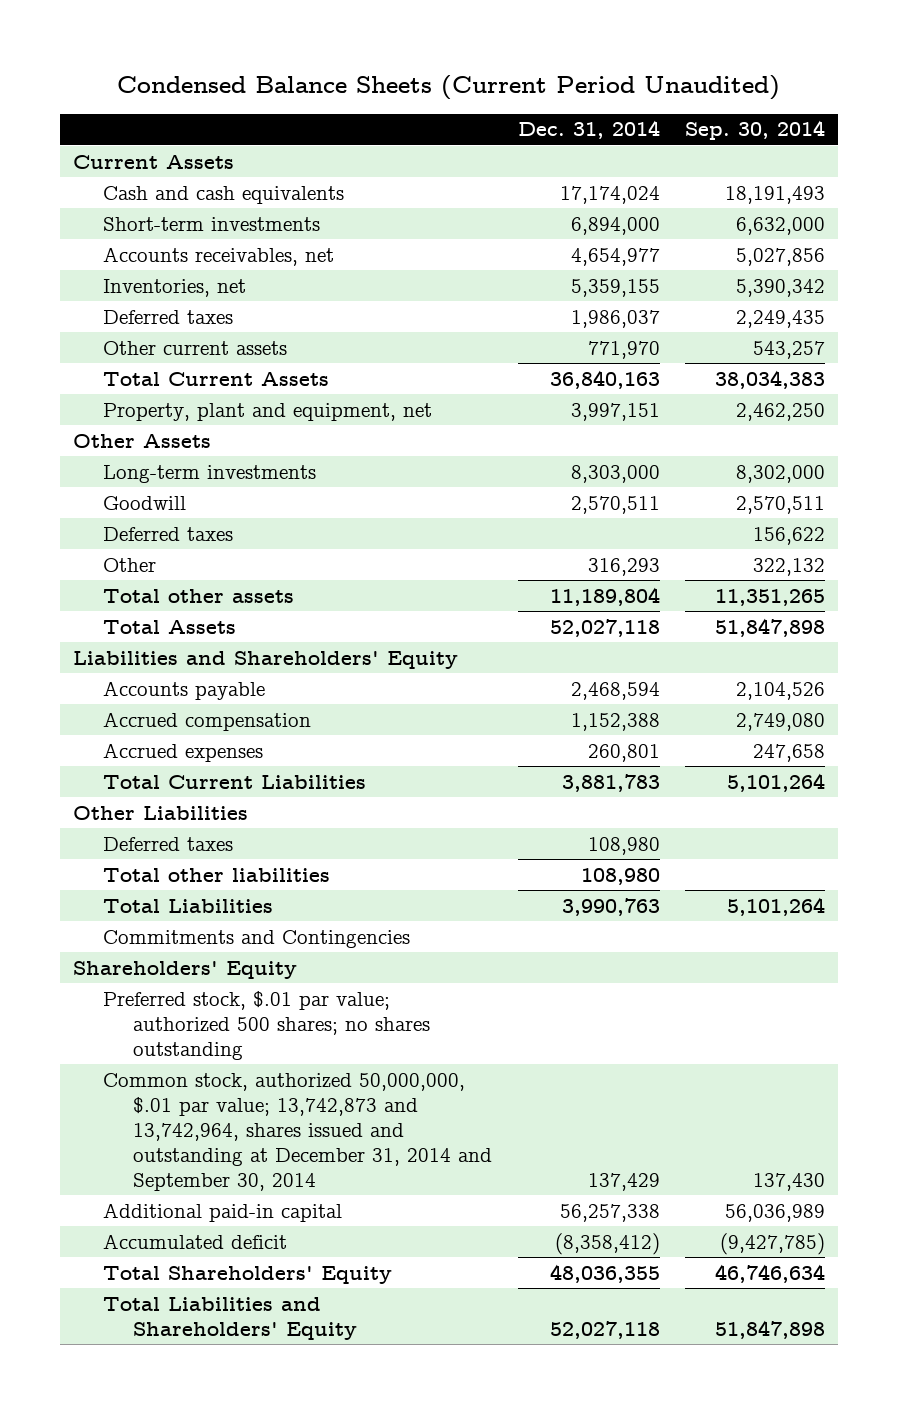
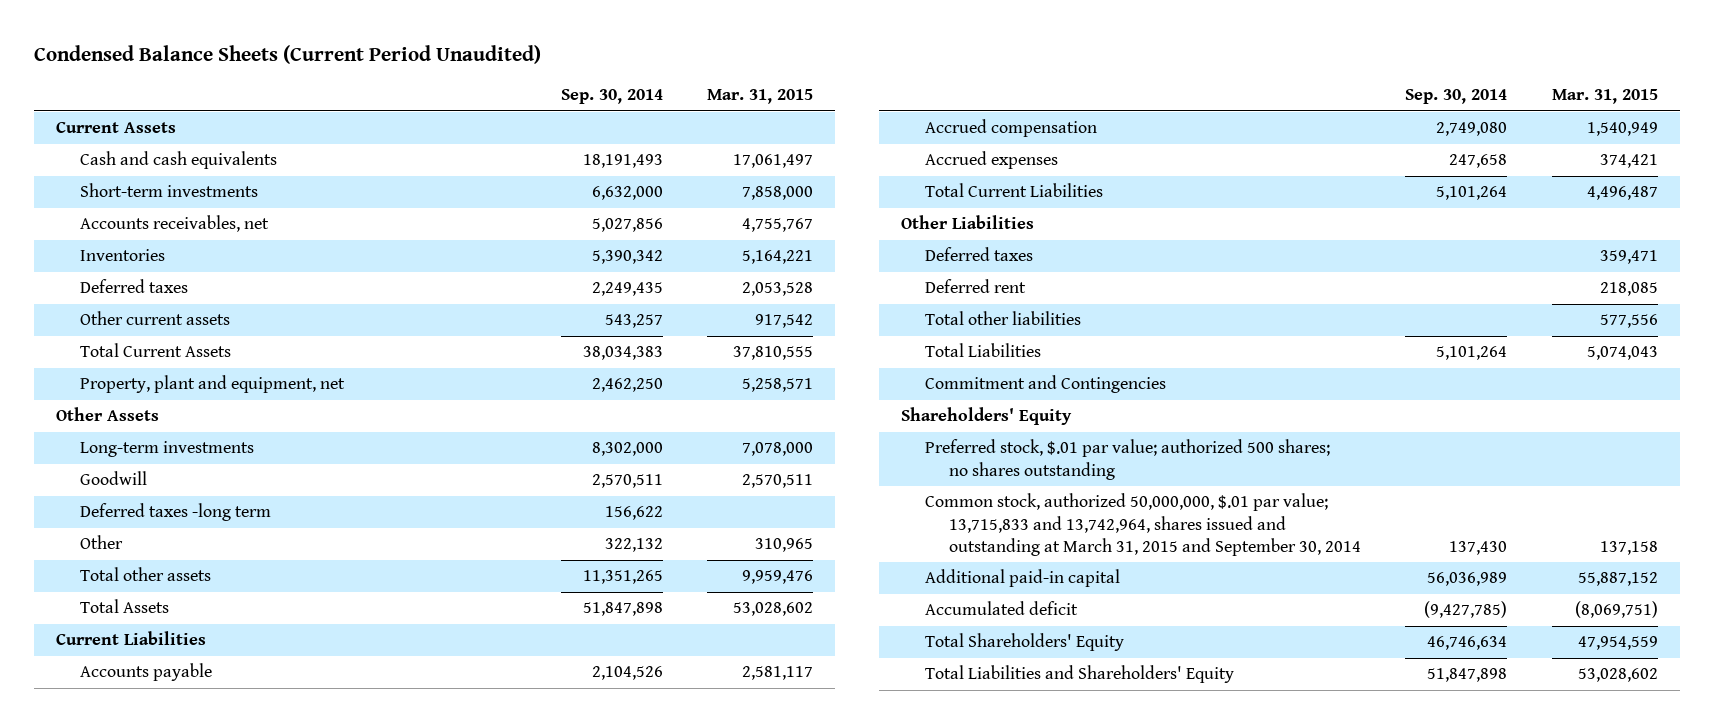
[517,120,660,140] Dec. 31, 2014 -> none
none -> [706,89,813,105] Mar. 31, 2015
[102,278,246,297] Inventories, net -> [80,249,166,262] Inventories
[102,526,233,541] Deferred taxes -> [80,503,272,522] Deferred taxes -long term
[72,650,458,669] Liabilities and Shareholders' Equity -> none
none -> [55,631,206,646] Current Liabilities
none -> [925,279,1027,294] Deferred rent
[102,929,410,948] Commitments and Contingencies -> [925,375,1167,394] Commitment and Contingencies
[102,1072,493,1191] Common stock, authorized 50,000,000, $.01 par value; 13,742,873 and 13,742,964, shares issued and outstanding at December 31, 2014 and September 30, 2014 -> [925,493,1362,557] Common stock, authorized 50,000,000, $.01 par value; 13,715,833 and 13,742,964, shares issued and outstanding at March 31, 2015 and September 30, 2014

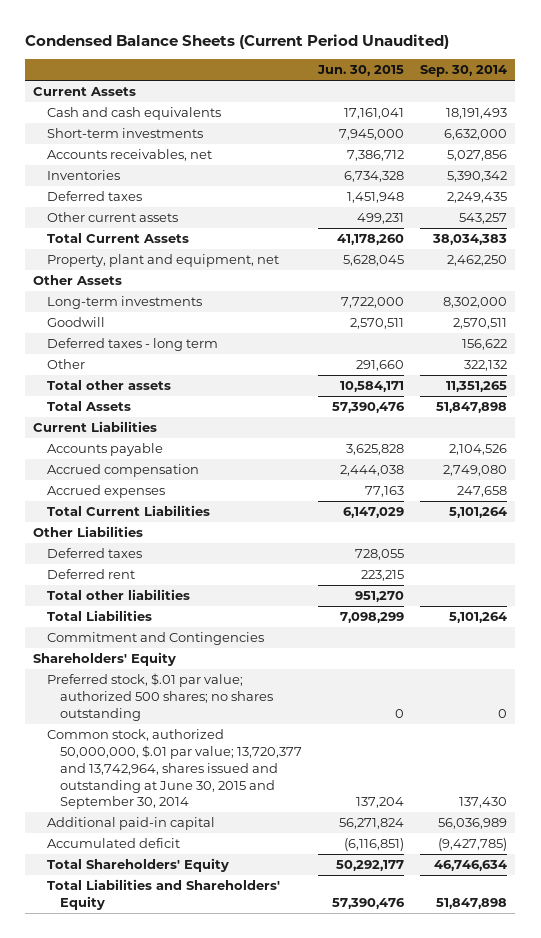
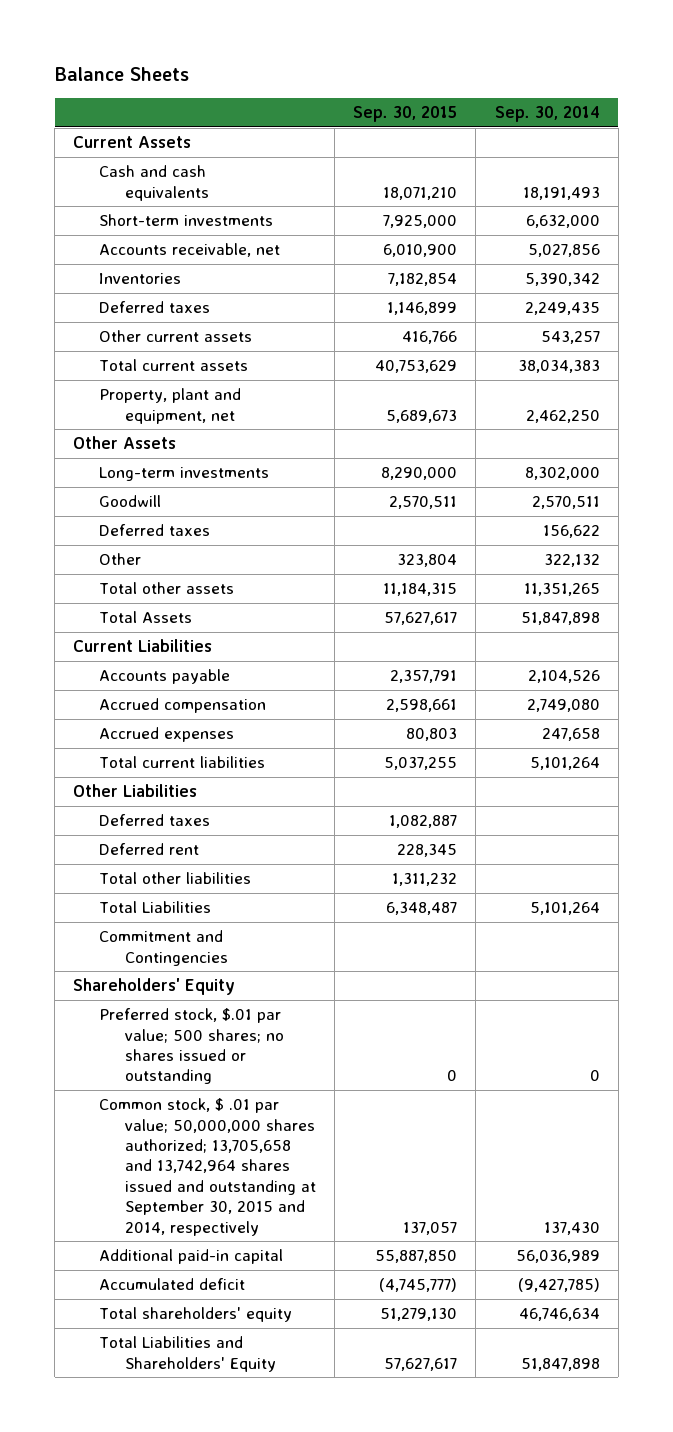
[25,33,450,49] Condensed Balance Sheets (Current Period Unaudited) -> [54,66,189,81] Balance Sheets
[317,65,405,77] Jun. 30, 2015 -> none
none -> [353,105,458,122] Sep. 30, 2015
[46,149,212,162] Accounts receivables, net -> [99,243,281,258] Accounts receivable, net
[46,233,189,244] Total Current Assets -> [99,359,249,372] Total current assets
[46,338,218,352] Deferred taxes - long term -> [99,524,211,537] Deferred taxes
[46,505,210,517] Total Current Liabilities -> [99,756,266,769] Total current liabilities
[46,673,274,721] Preferred stock, $.01 par value; authorized 500 shares; no shares outstanding -> [99,1008,284,1085] Preferred stock, $.01 par value; 500 shares; no shares issued or outstanding
[46,729,303,810] Common stock, authorized 50,000,000, $.01 par value; 13,720,377 and 13,742,964, shares issued and outstanding at June 30, 2015 and September 30, 2014 -> [99,1098,316,1236] Common stock, $ .01 par value; 50,000,000 shares authorized; 13,705,658 and 13,742,964 shares issued and outstanding at September 30, 2015 and 2014, respectively
[46,858,229,873] Total Shareholders' Equity -> [99,1307,293,1323] Total shareholders' equity

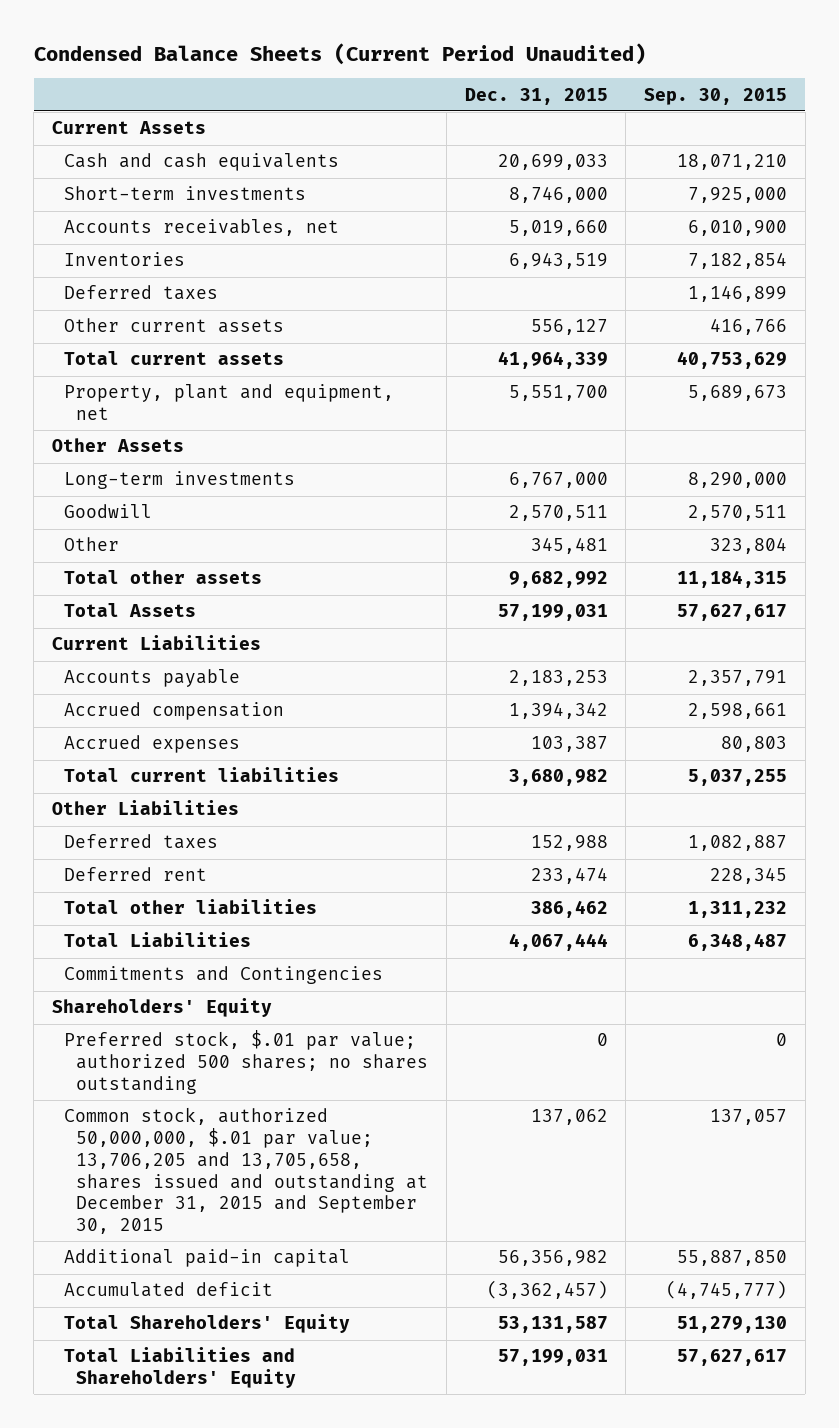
[54,66,189,81] Balance Sheets -> [33,42,646,65] Condensed Balance Sheets (Current Period Unaudited)
[494,105,600,122] Sep. 30, 2014 -> none
none -> [464,87,608,105] Dec. 31, 2015
[99,243,281,258] Accounts receivable, net -> [64,219,340,237] Accounts receivables, net
[99,524,211,537] Deferred taxes -> none
[99,930,228,966] Commitment and Contingencies -> [64,966,384,985] Commitments and Contingencies
[99,1008,284,1085] Preferred stock, $.01 par value; 500 shares; no shares issued or outstanding -> [64,1030,429,1094] Preferred stock, $.01 par value; authorized 500 shares; no shares outstanding
[99,1098,316,1236] Common stock, $ .01 par value; 50,000,000 shares authorized; 13,705,658 and 13,742,964 shares issued and outstanding at September 30, 2015 and 2014, respectively -> [64,1107,429,1234] Common stock, authorized 50,000,000, $.01 par value; 13,706,205 and 13,705,658, shares issued and outstanding at December 31, 2015 and September 30, 2015
[99,1307,293,1323] Total shareholders' equity -> [64,1314,351,1334] Total Shareholders' Equity

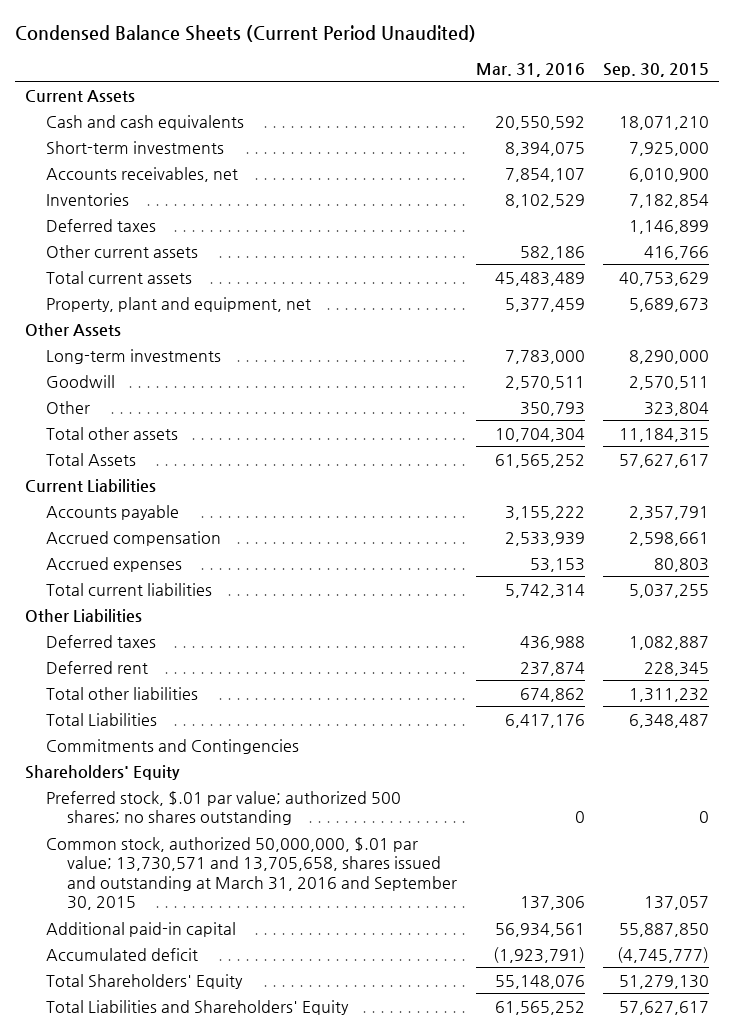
[464,87,608,105] Dec. 31, 2015 -> none
none -> [475,62,585,77] Mar. 31, 2016
[64,1107,429,1234] Common stock, authorized 50,000,000, $.01 par value; 13,706,205 and 13,705,658, shares issued and outstanding at December 31, 2015 and September 30, 2015 -> [45,836,457,911] Common stock, authorized 50,000,000, $.01 par value; 13,730,571 and 13,705,658, shares issued and outstanding at March 31, 2016 and September 30, 2015

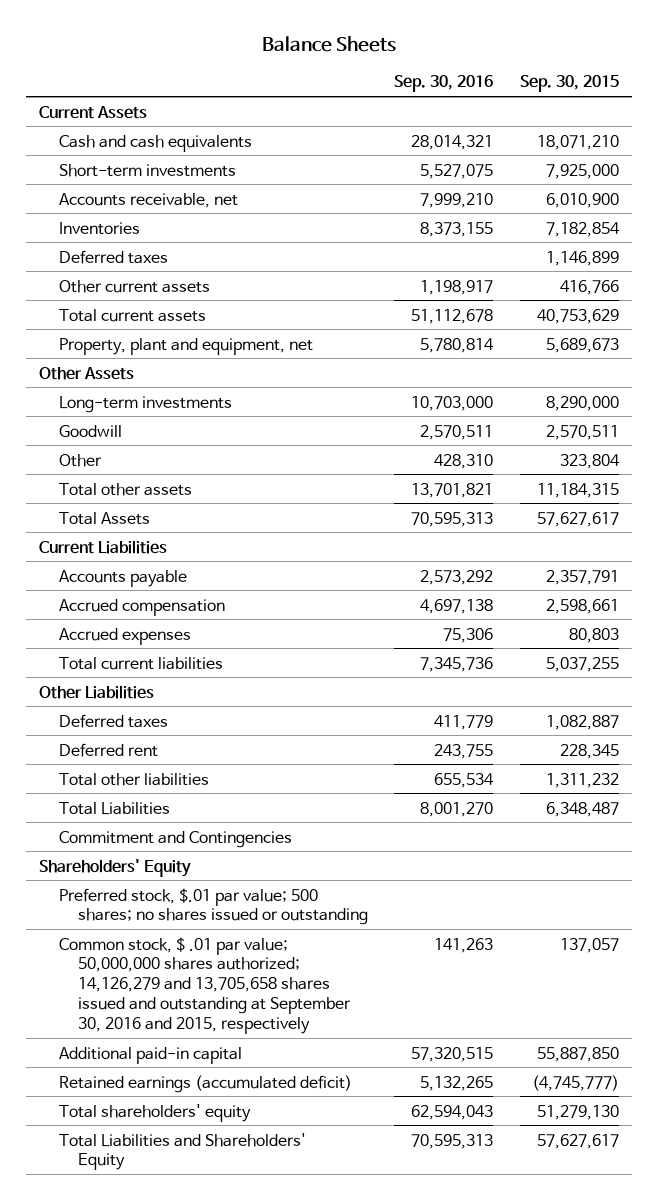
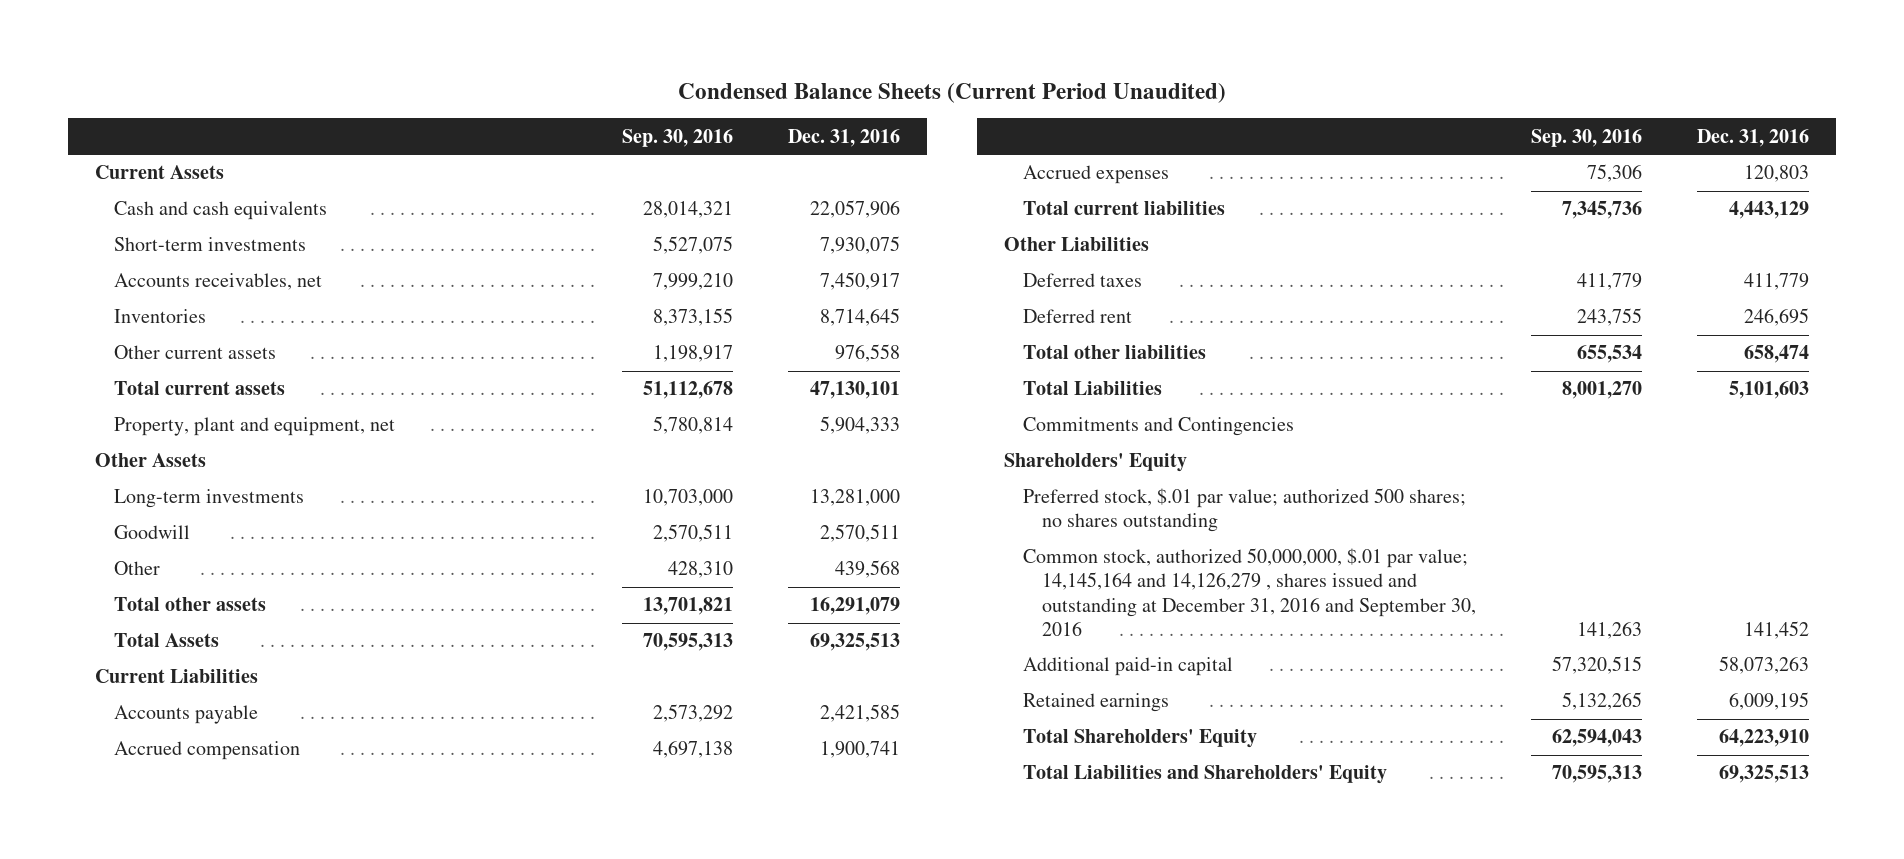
[261,35,396,52] Balance Sheets -> [678,82,1227,103] Condensed Balance Sheets (Current Period Unaudited)
[519,75,619,93] Sep. 30, 2015 -> none
none -> [787,128,900,147] Dec. 31, 2016
[58,192,238,208] Accounts receivable, net -> [114,273,323,291] Accounts receivables, net
[58,249,168,264] Deferred taxes -> none
[58,830,292,848] Commitment and Contingencies -> [1023,417,1295,437] Commitments and Contingencies
[58,887,369,926] Preferred stock, $.01 par value; 500 shares; no shares issued or outstanding -> [1023,488,1467,533] Preferred stock, $.01 par value; authorized 500 shares; no shares outstanding
[58,936,352,1035] Common stock, $ .01 par value; 50,000,000 shares authorized; 14,126,279 and 13,705,658 shares issued and outstanding at September 30, 2016 and 2015, respectively -> [1023,548,1477,636] Common stock, authorized 50,000,000, $.01 par value; 14,145,164 and 14,126,279 , shares issued and outstanding at December 31, 2016 and September 30, 2016
[58,1074,352,1093] Retained earnings (accumulated deficit) -> [1023,693,1170,713] Retained earnings
[58,1103,251,1122] Total shareholders' equity -> [1023,729,1258,749] Total Shareholders' Equity

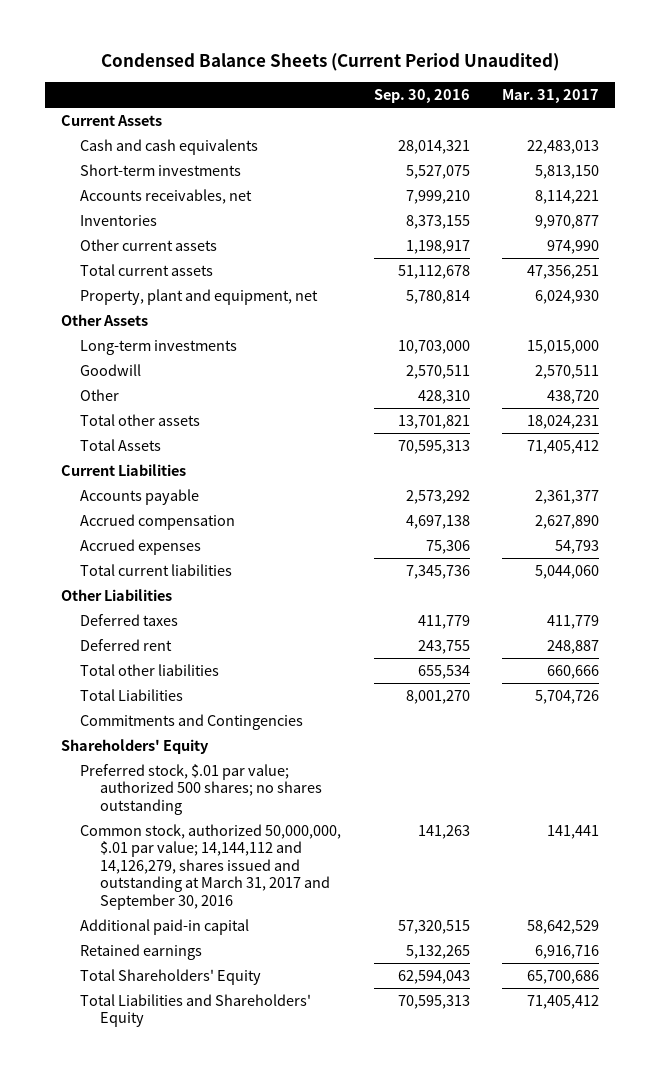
[787,128,900,147] Dec. 31, 2016 -> none
none -> [501,89,599,104] Mar. 31, 2017
[1023,548,1477,636] Common stock, authorized 50,000,000, $.01 par value; 14,145,164 and 14,126,279 , shares issued and outstanding at December 31, 2016 and September 30, 2016 -> [80,824,342,910] Common stock, authorized 50,000,000, $.01 par value; 14,144,112 and 14,126,279, shares issued and outstanding at March 31, 2017 and September 30, 2016

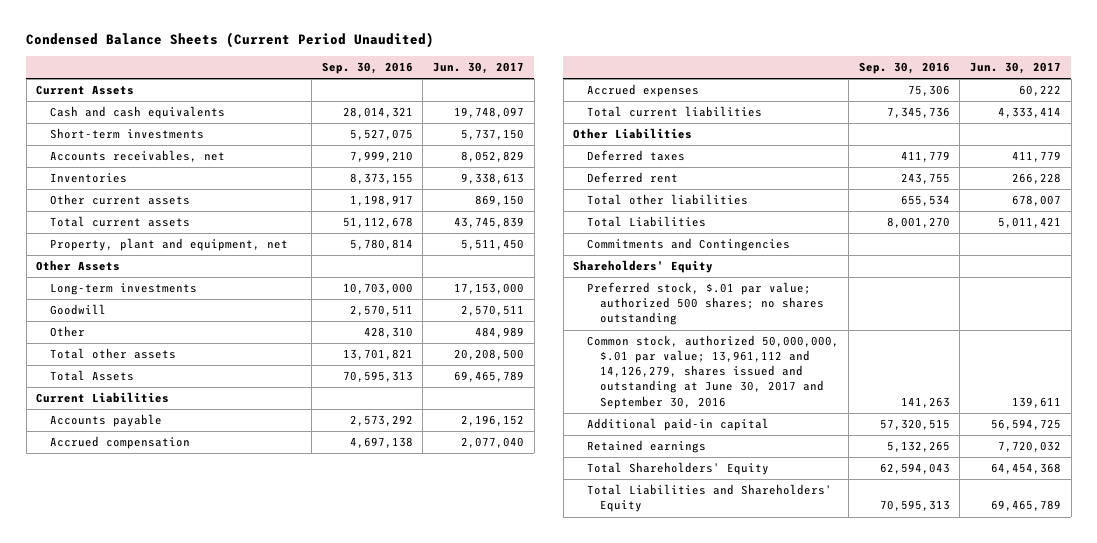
[501,89,599,104] Mar. 31, 2017 -> none
none -> [433,62,525,75] Jun. 30, 2017
[80,824,342,910] Common stock, authorized 50,000,000, $.01 par value; 14,144,112 and 14,126,279, shares issued and outstanding at March 31, 2017 and September 30, 2016 -> [586,335,839,409] Common stock, authorized 50,000,000, $.01 par value; 13,961,112 and 14,126,279, shares issued and outstanding at June 30, 2017 and September 30, 2016

